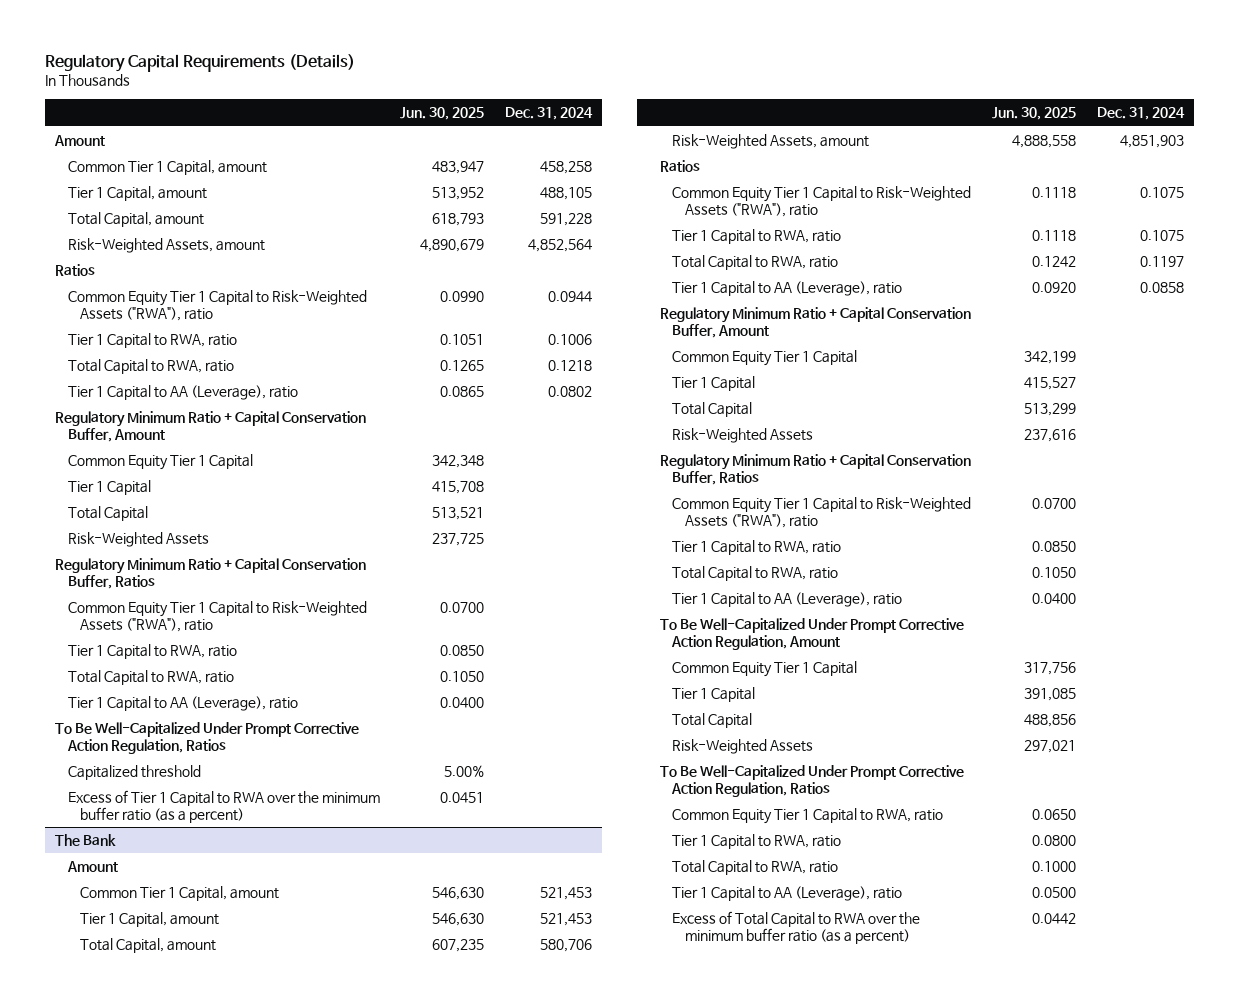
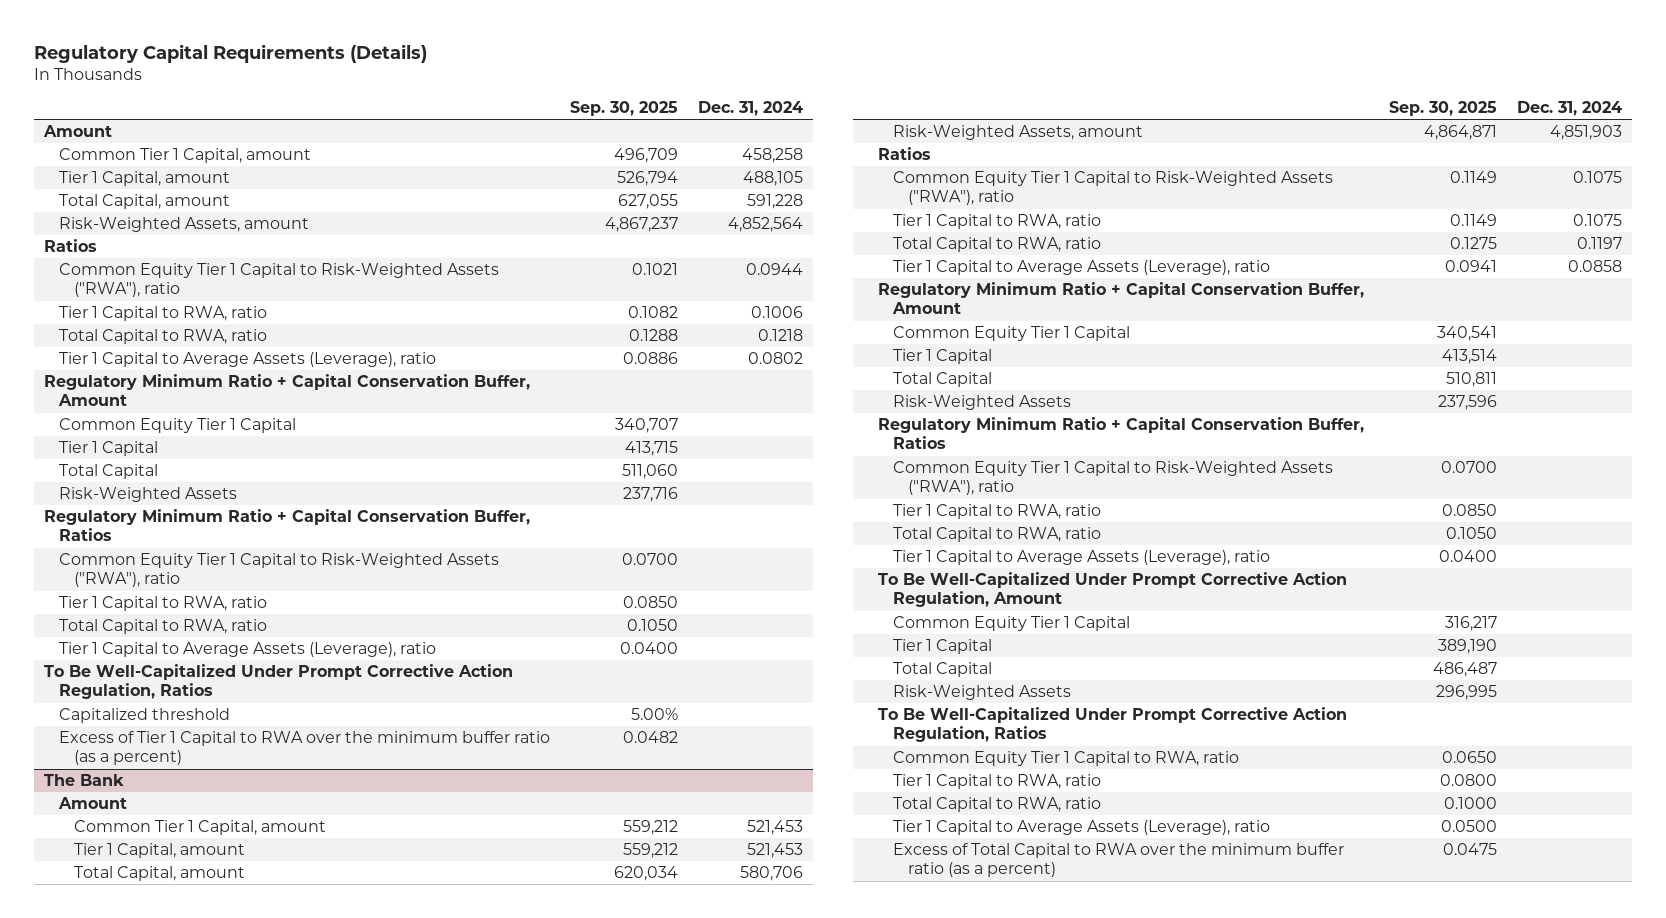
[400,107,485,121] Jun. 30, 2025 -> none
none -> [570,101,679,117] Sep. 30, 2025
[67,385,298,401] Tier 1 Capital to AA (Leverage), ratio -> [59,352,437,368] Tier 1 Capital to Average Assets (Leverage), ratio
[67,696,298,712] Tier 1 Capital to AA (Leverage), ratio -> [59,642,437,658] Tier 1 Capital to Average Assets (Leverage), ratio
[672,281,903,297] Tier 1 Capital to AA (Leverage), ratio -> [892,260,1270,276] Tier 1 Capital to Average Assets (Leverage), ratio
[672,592,903,608] Tier 1 Capital to AA (Leverage), ratio -> [892,550,1270,566] Tier 1 Capital to Average Assets (Leverage), ratio
[672,886,903,902] Tier 1 Capital to AA (Leverage), ratio -> [892,820,1270,836] Tier 1 Capital to Average Assets (Leverage), ratio

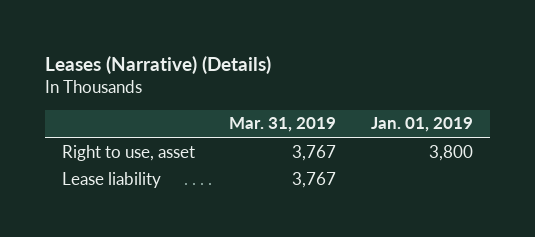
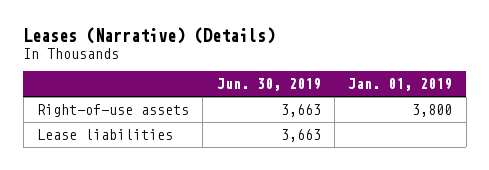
[229,117,337,133] Mar. 31, 2019 -> none
none -> [216,78,321,92] Jun. 30, 2019
[62,144,196,161] Right to use, asset -> [37,104,190,118] Right-of-use assets
[62,171,162,188] Lease liability -> [37,129,174,141] Lease liabilities

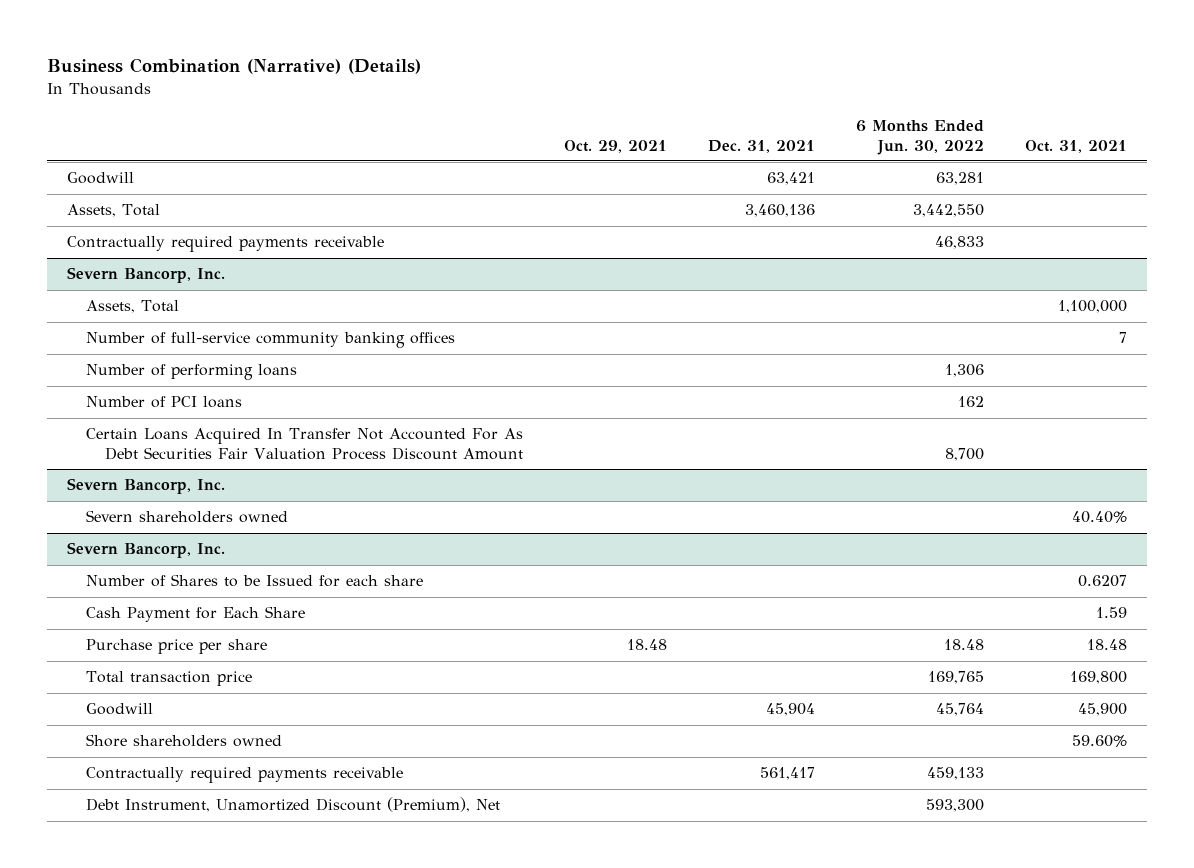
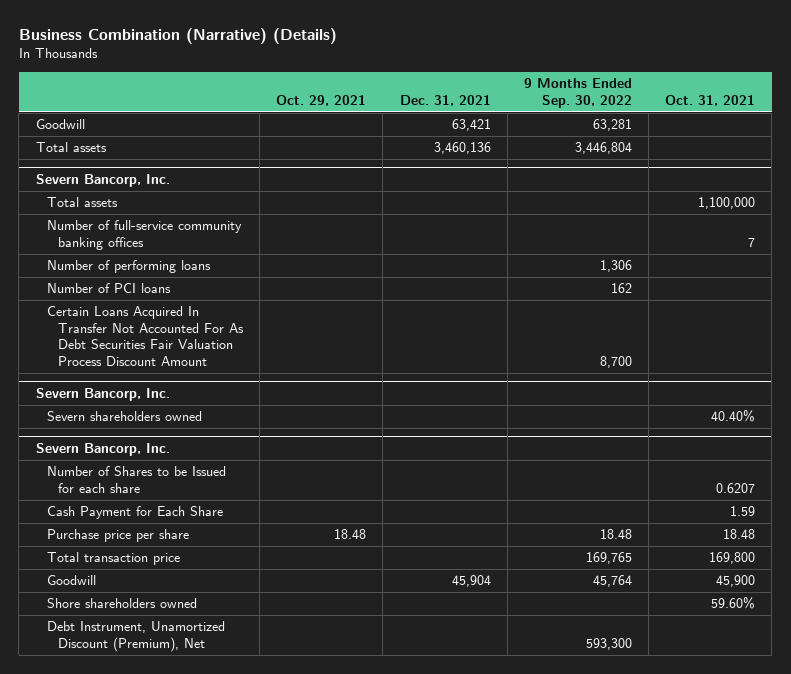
[855,120,984,155] 6 Months Ended Jun. 30, 2022 -> none
none -> [523,78,632,108] 9 Months Ended Sep. 30, 2022
[67,236,385,253] Contractually required payments receivable -> none
[67,204,161,218] Assets, Total -> [35,142,107,153] Total assets
[85,300,179,314] Assets, Total -> [46,197,118,208] Total assets
[85,767,403,784] Contractually required payments receivable -> none

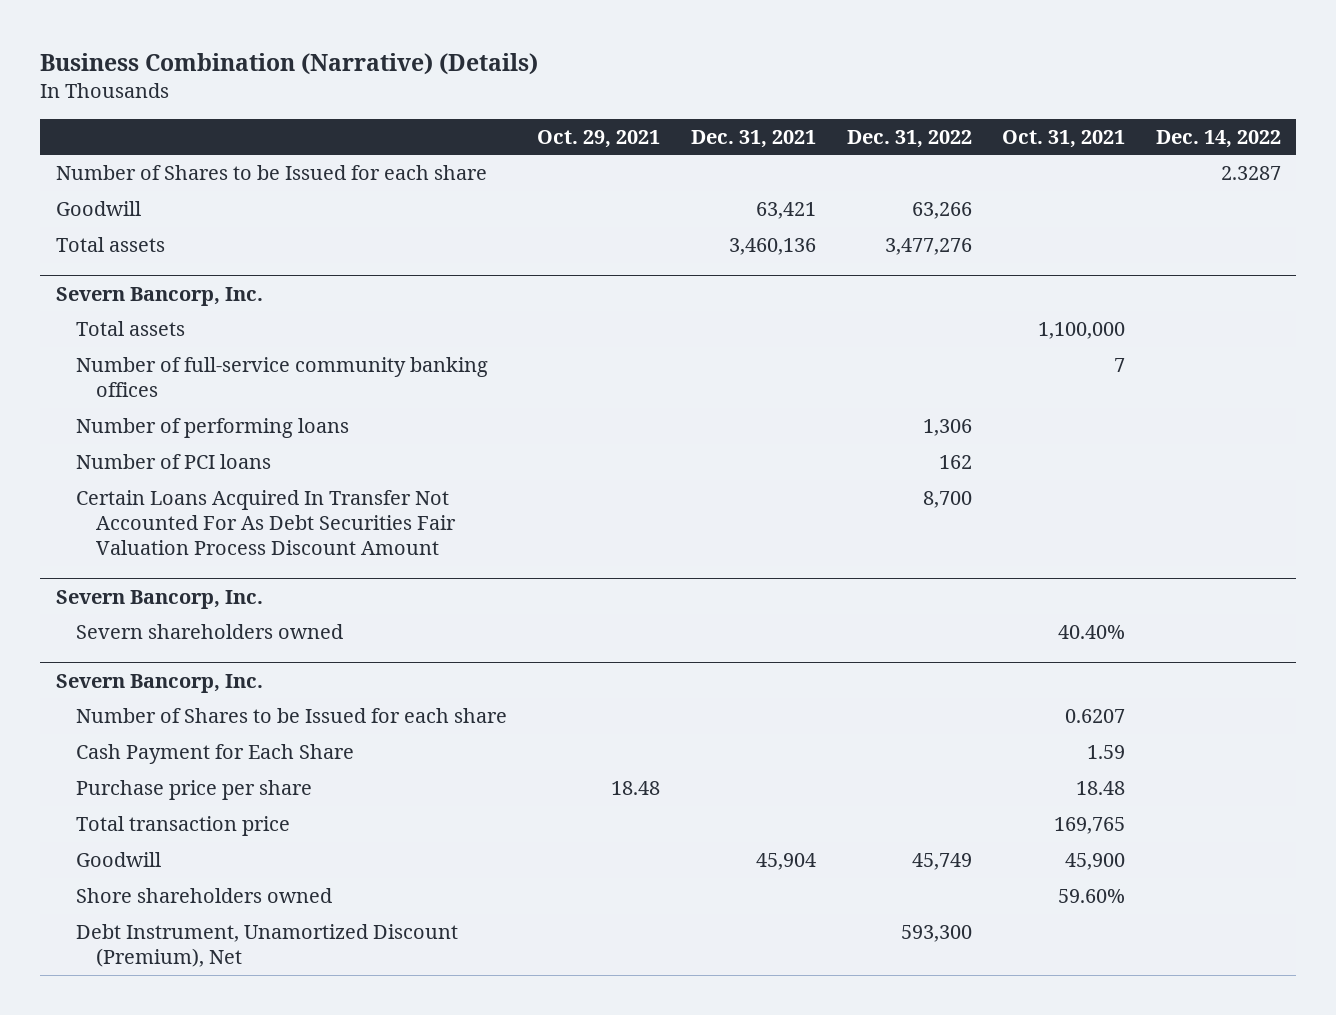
[523,78,632,108] 9 Months Ended Sep. 30, 2022 -> none
none -> [846,129,972,148] Dec. 31, 2022
none -> [1155,129,1281,148] Dec. 14, 2022
none -> [55,165,487,181] Number of Shares to be Issued for each share
[709,552,756,565] 169,800 -> [1054,817,1126,835] 169,765

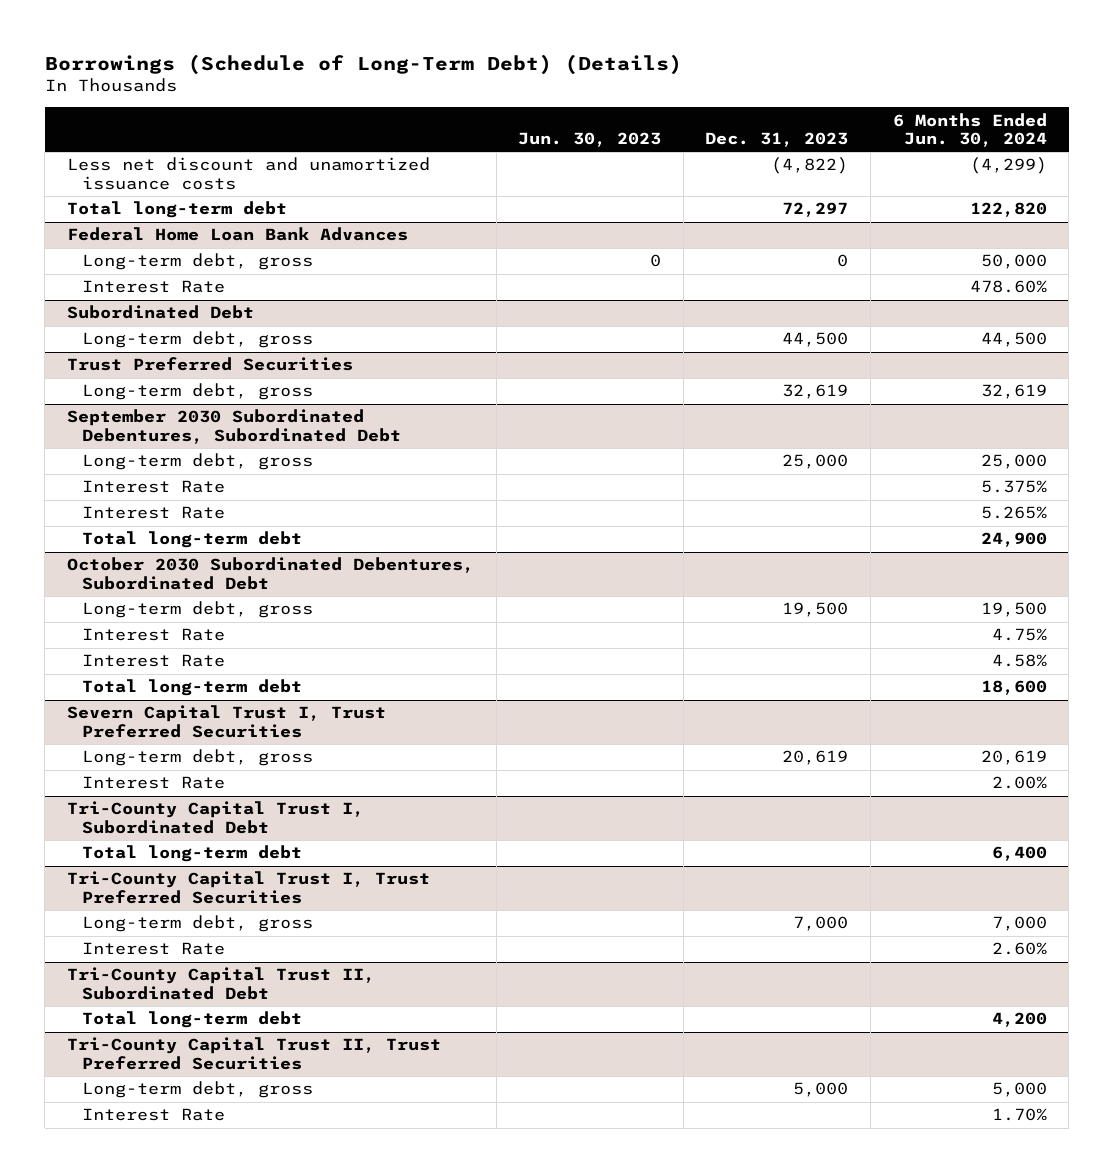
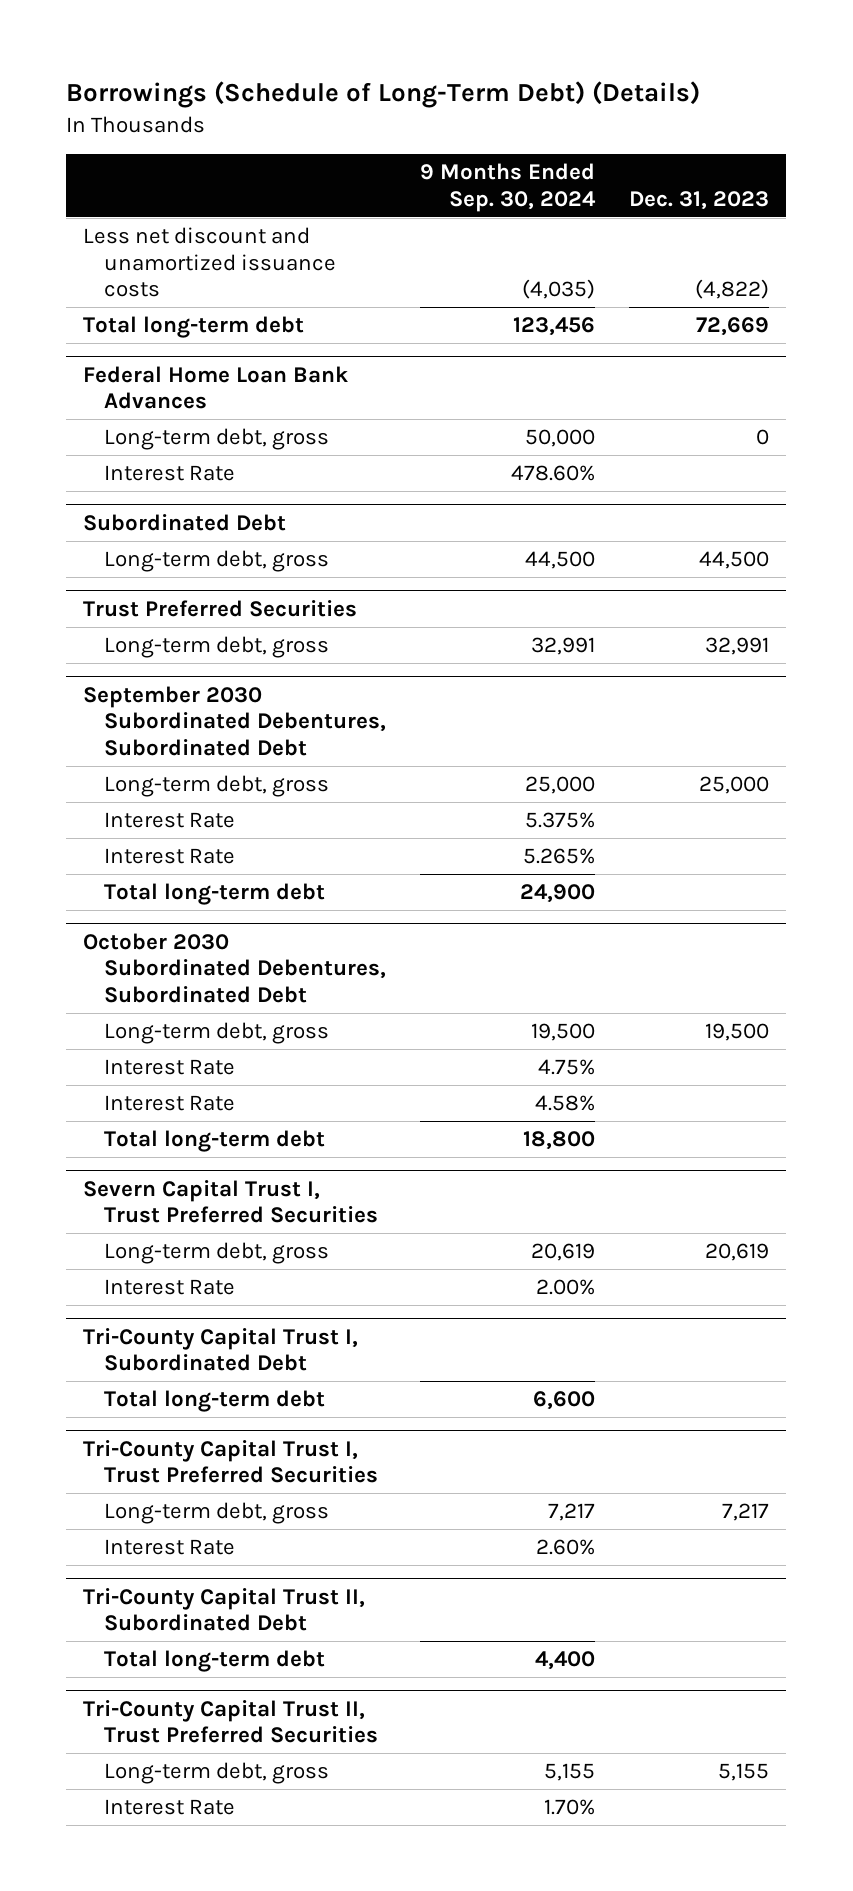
[518,132,662,148] Jun. 30, 2023 -> none
[892,112,1047,148] 6 Months Ended Jun. 30, 2024 -> none
none -> [420,163,597,212] 9 Months Ended Sep. 30, 2024
[782,202,849,218] 72,297 -> [696,317,770,337] 72,669
[782,384,849,400] 32,619 -> [705,637,770,656] 32,991
[793,916,849,932] 7,000 -> [722,1503,770,1522] 7,217
[793,1082,849,1098] 5,000 -> [718,1763,770,1782] 5,155

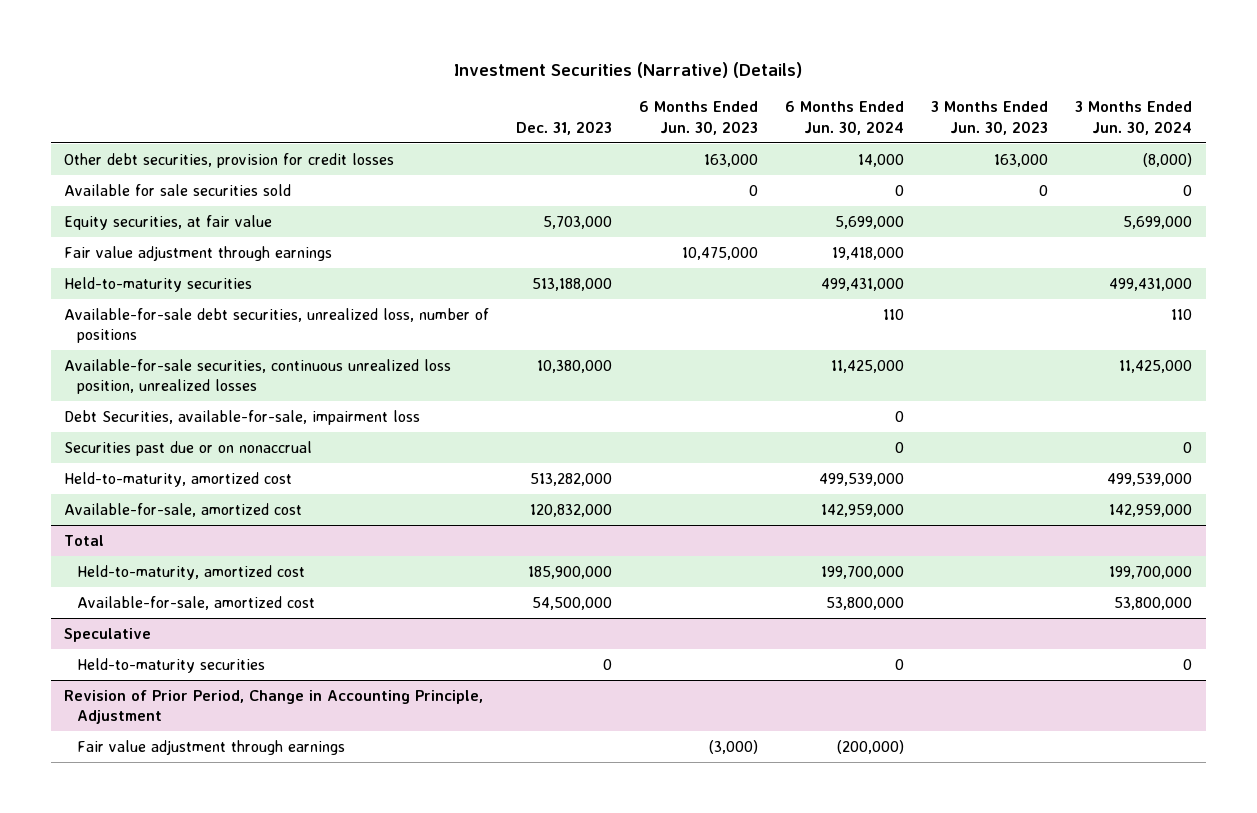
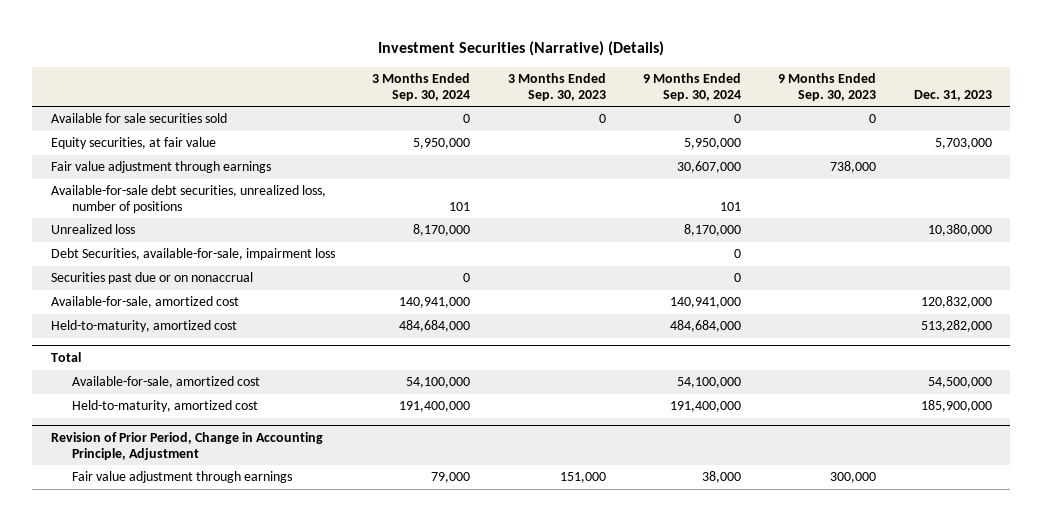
[639,101,759,135] 6 Months Ended Jun. 30, 2023 -> none
[785,101,905,135] 6 Months Ended Jun. 30, 2024 -> none
[931,101,1049,135] 3 Months Ended Jun. 30, 2023 -> none
[1075,101,1193,135] 3 Months Ended Jun. 30, 2024 -> none
none -> [372,72,471,101] 3 Months Ended Sep. 30, 2024
none -> [507,72,606,101] 3 Months Ended Sep. 30, 2023
none -> [642,72,741,101] 9 Months Ended Sep. 30, 2024
none -> [778,72,877,101] 9 Months Ended Sep. 30, 2023
[64,152,395,168] Other debt securities, provision for credit losses -> none
[64,276,253,292] Held-to-maturity securities -> none
[64,358,452,395] Available-for-sale securities, continuous unrealized loss position, unrealized losses -> [51,224,136,235] Unrealized loss
[64,471,293,487] Held-to-maturity, amortized cost -> [51,320,238,333] Held-to-maturity, amortized cost
[64,627,152,642] Speculative -> none
[77,657,266,673] Held-to-maturity securities -> none
[77,564,306,580] Held-to-maturity, amortized cost -> [71,400,258,413] Held-to-maturity, amortized cost

